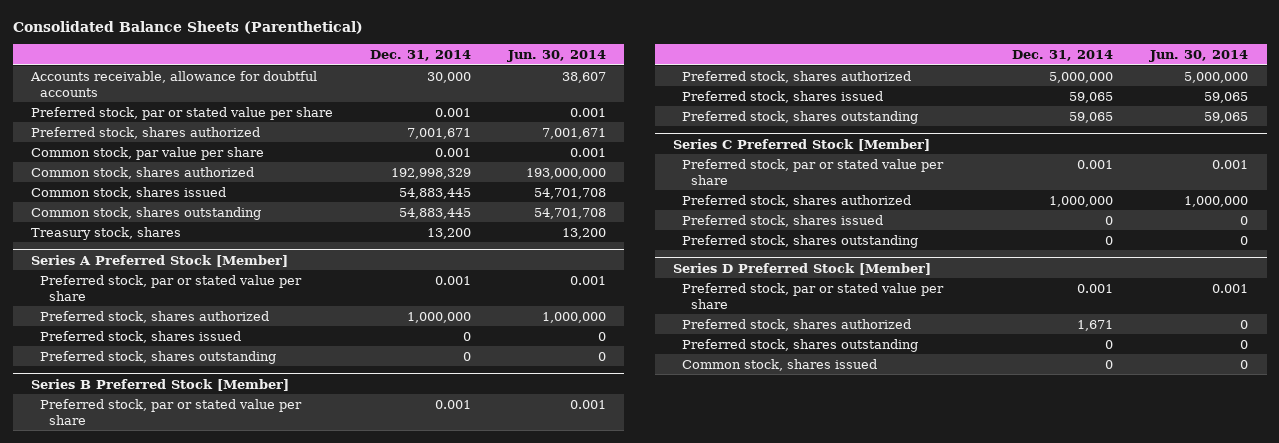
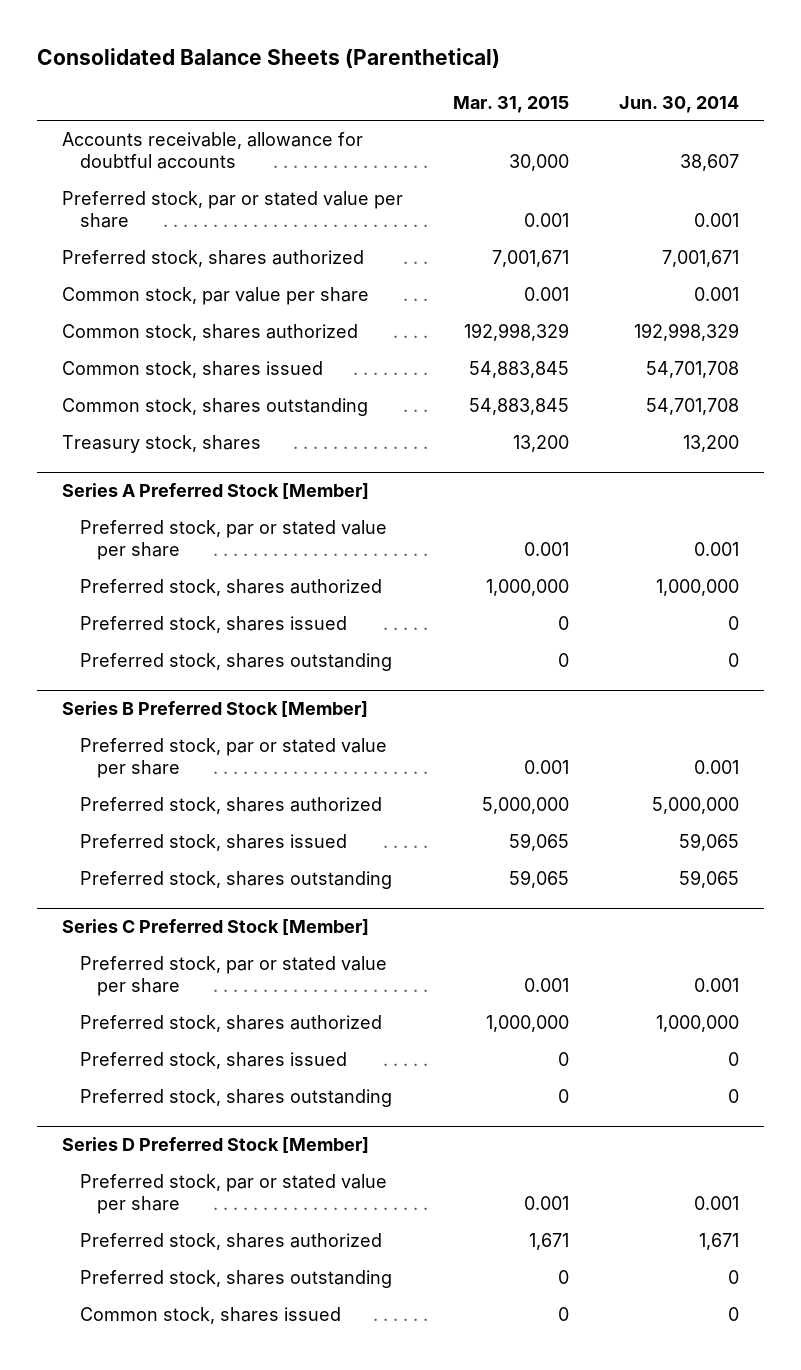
[369,49,471,61] Dec. 31, 2014 -> none
none -> [453,95,570,113] Mar. 31, 2015
[525,167,606,179] 193,000,000 -> [633,322,739,341] 192,998,329
[1240,319,1249,329] 0 -> [698,1232,739,1250] 1,671

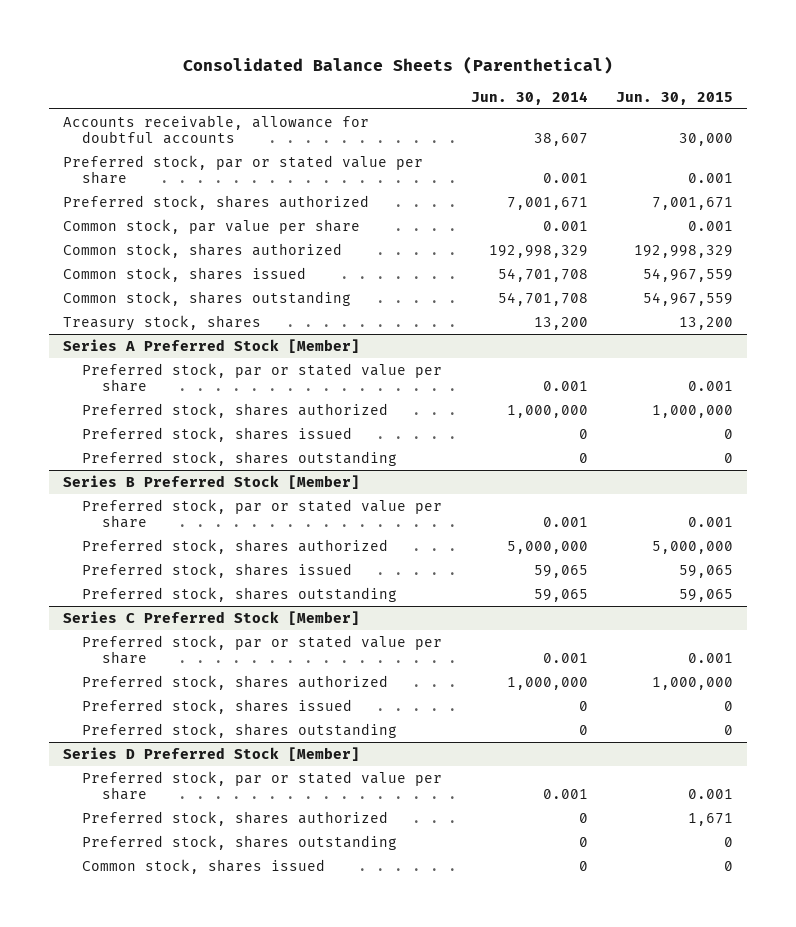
[453,95,570,113] Mar. 31, 2015 -> none
none -> [616,91,734,105] Jun. 30, 2015
[698,1232,739,1250] 1,671 -> [578,812,588,823] 0

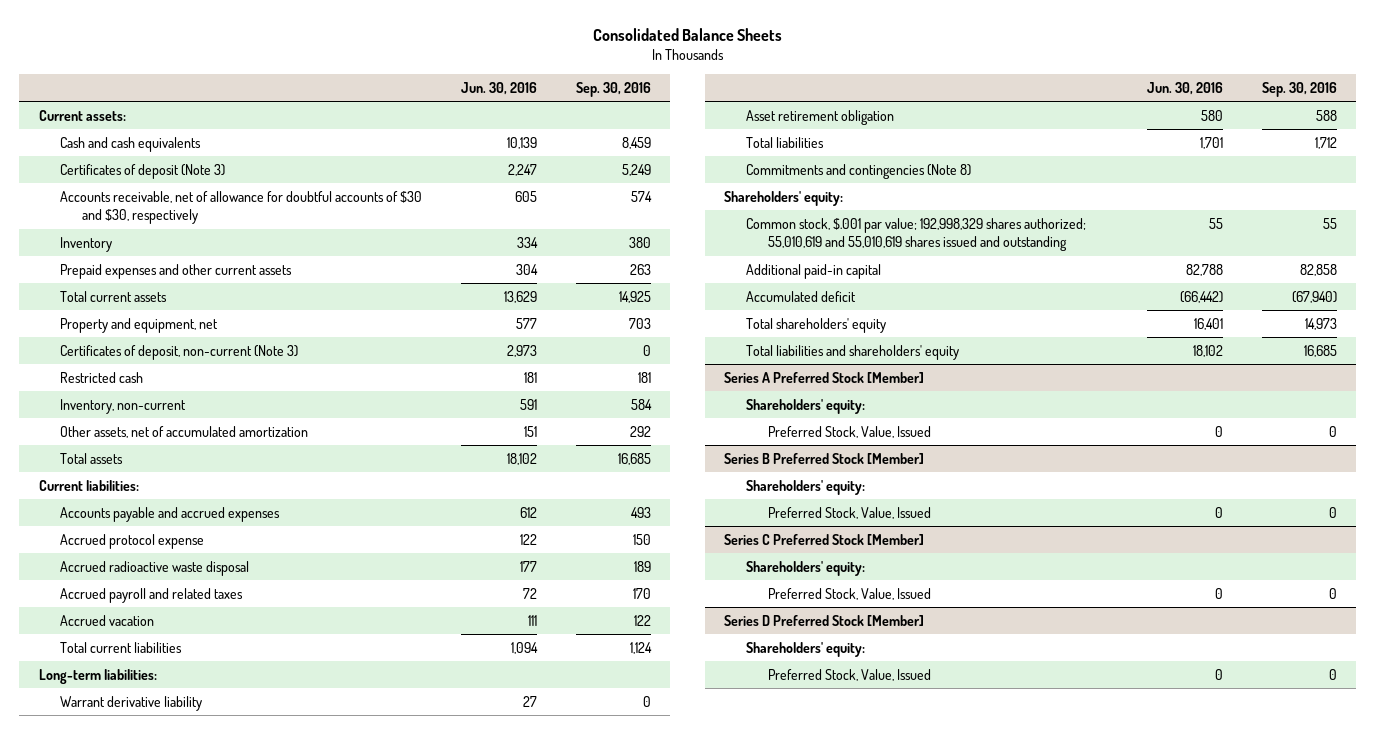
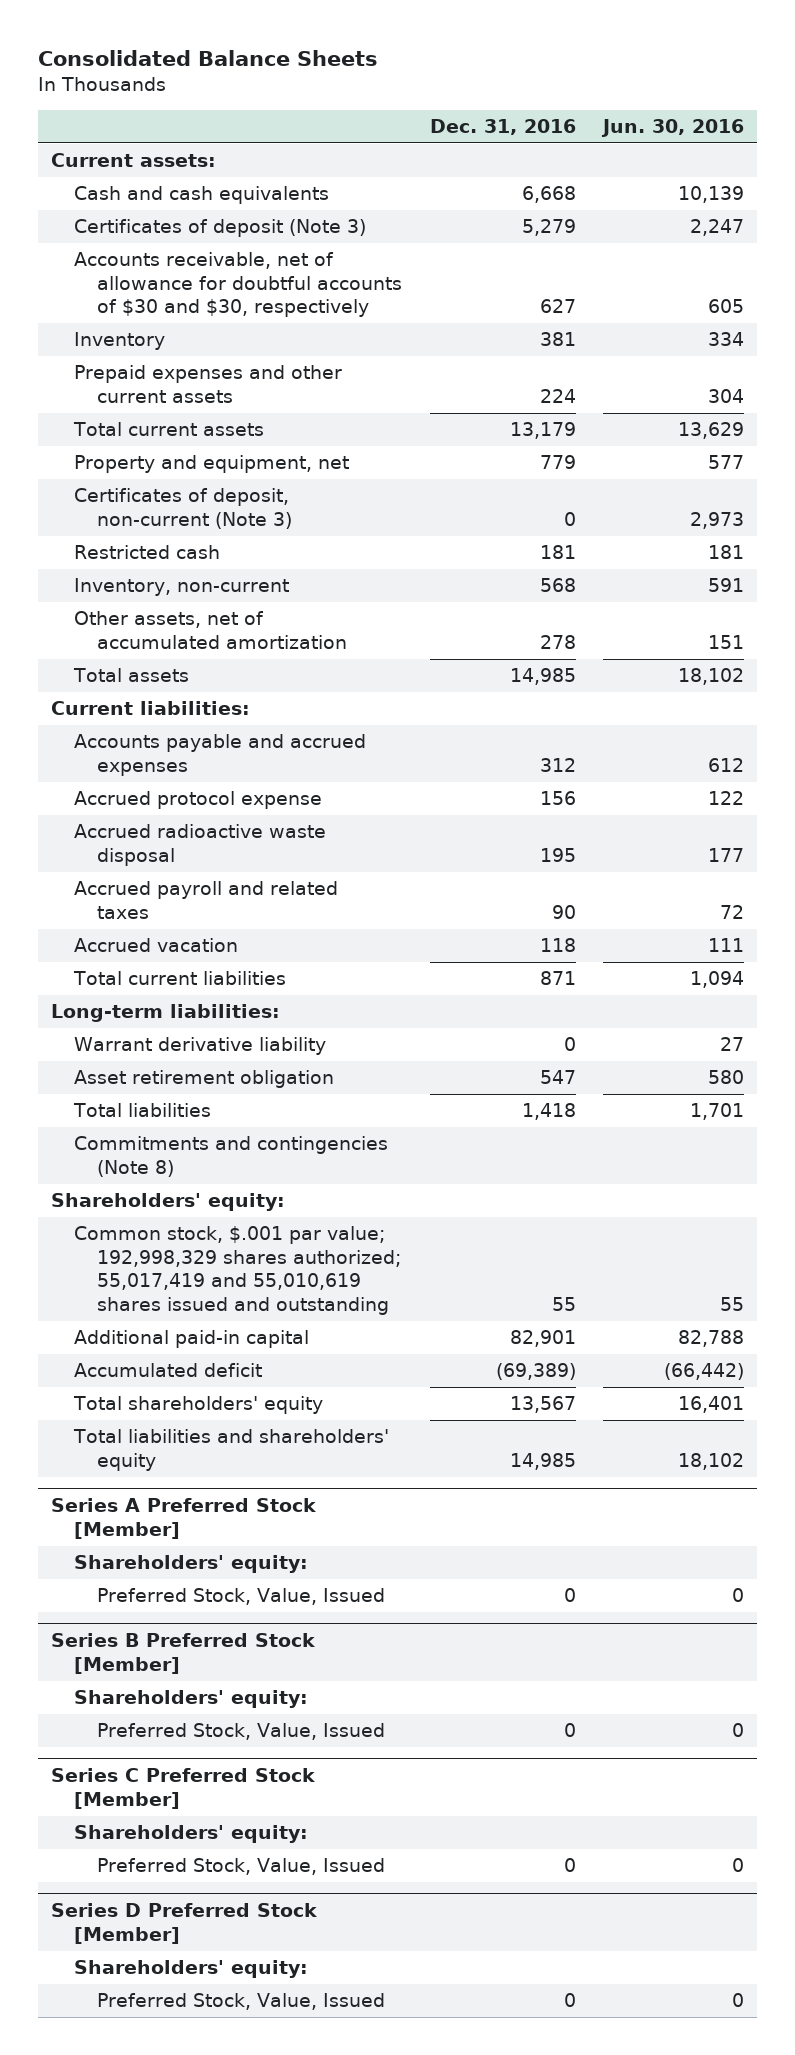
[575,81,651,97] Sep. 30, 2016 -> none
none -> [429,118,576,135] Dec. 31, 2016
[746,217,1087,252] Common stock, $.001 par value; 192,998,329 shares authorized; 55,010,619 and 55,010,619 shares issued and outstanding -> [74,1226,402,1316] Common stock, $.001 par value; 192,998,329 shares authorized; 55,017,419 and 55,010,619 shares issued and outstanding

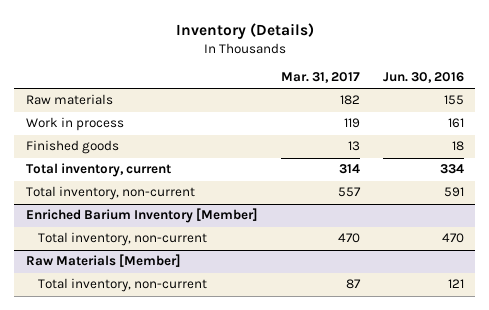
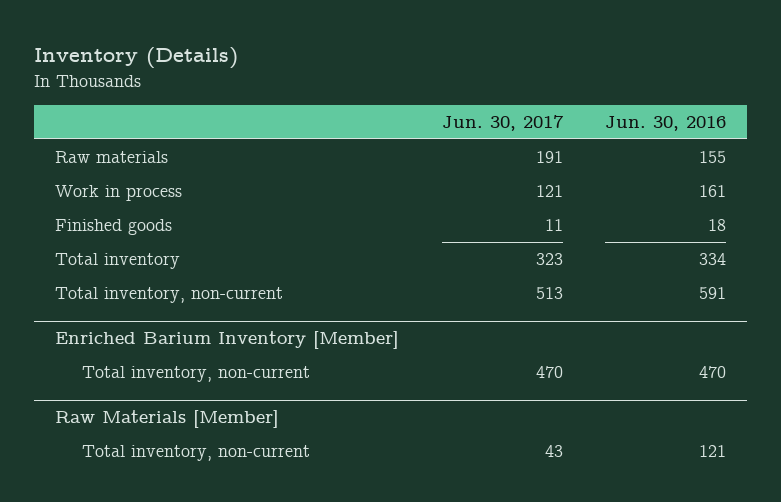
[280,72,360,84] Mar. 31, 2017 -> none
none -> [441,114,564,131] Jun. 30, 2017
[25,163,171,178] Total inventory, current -> [55,253,181,270] Total inventory

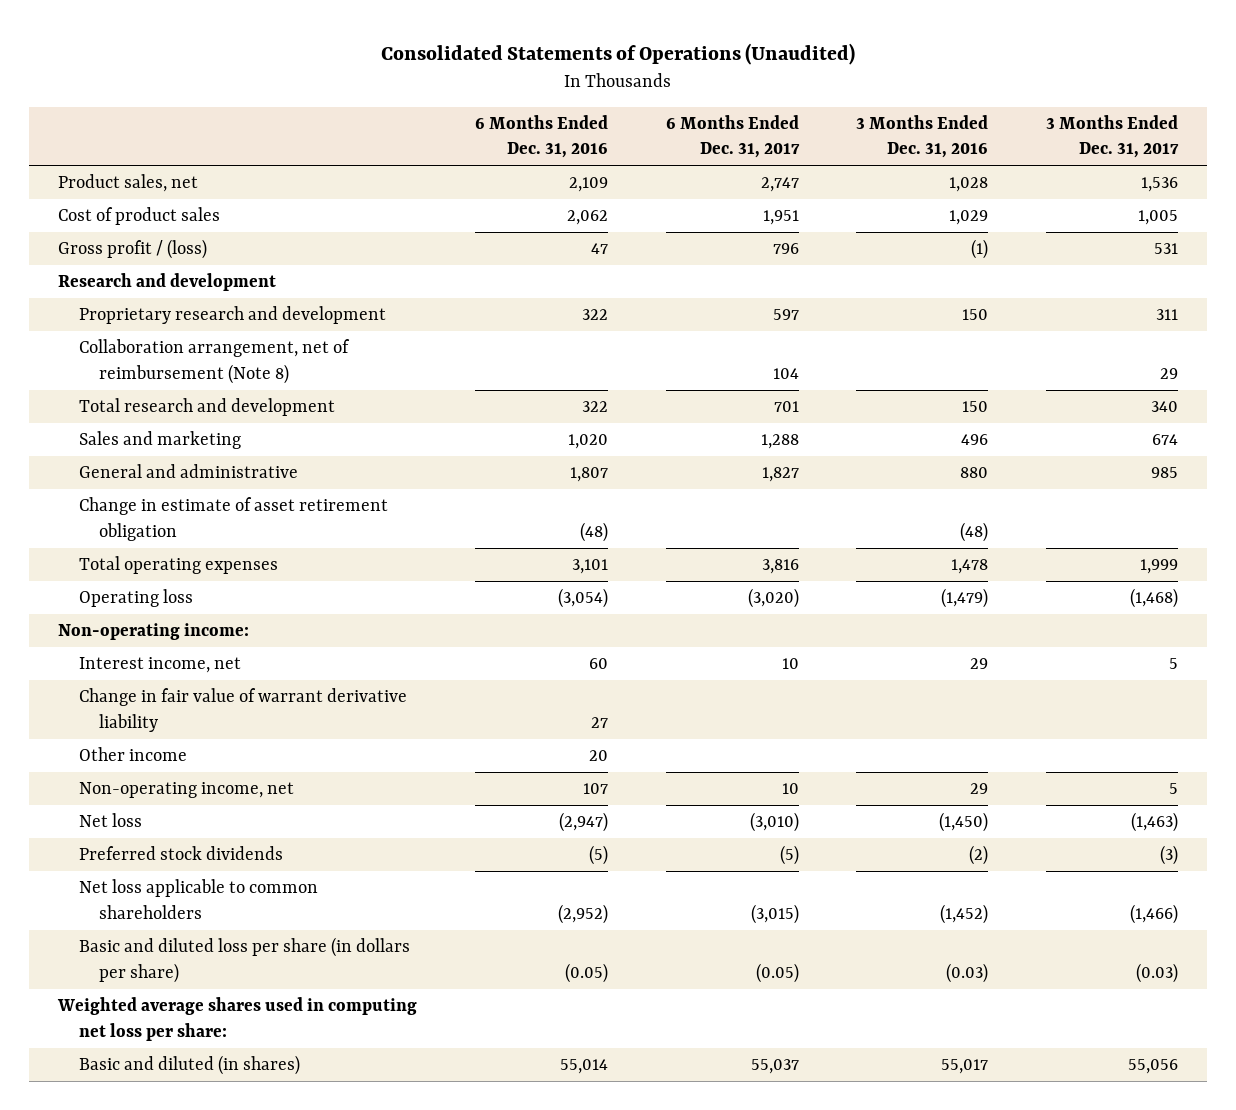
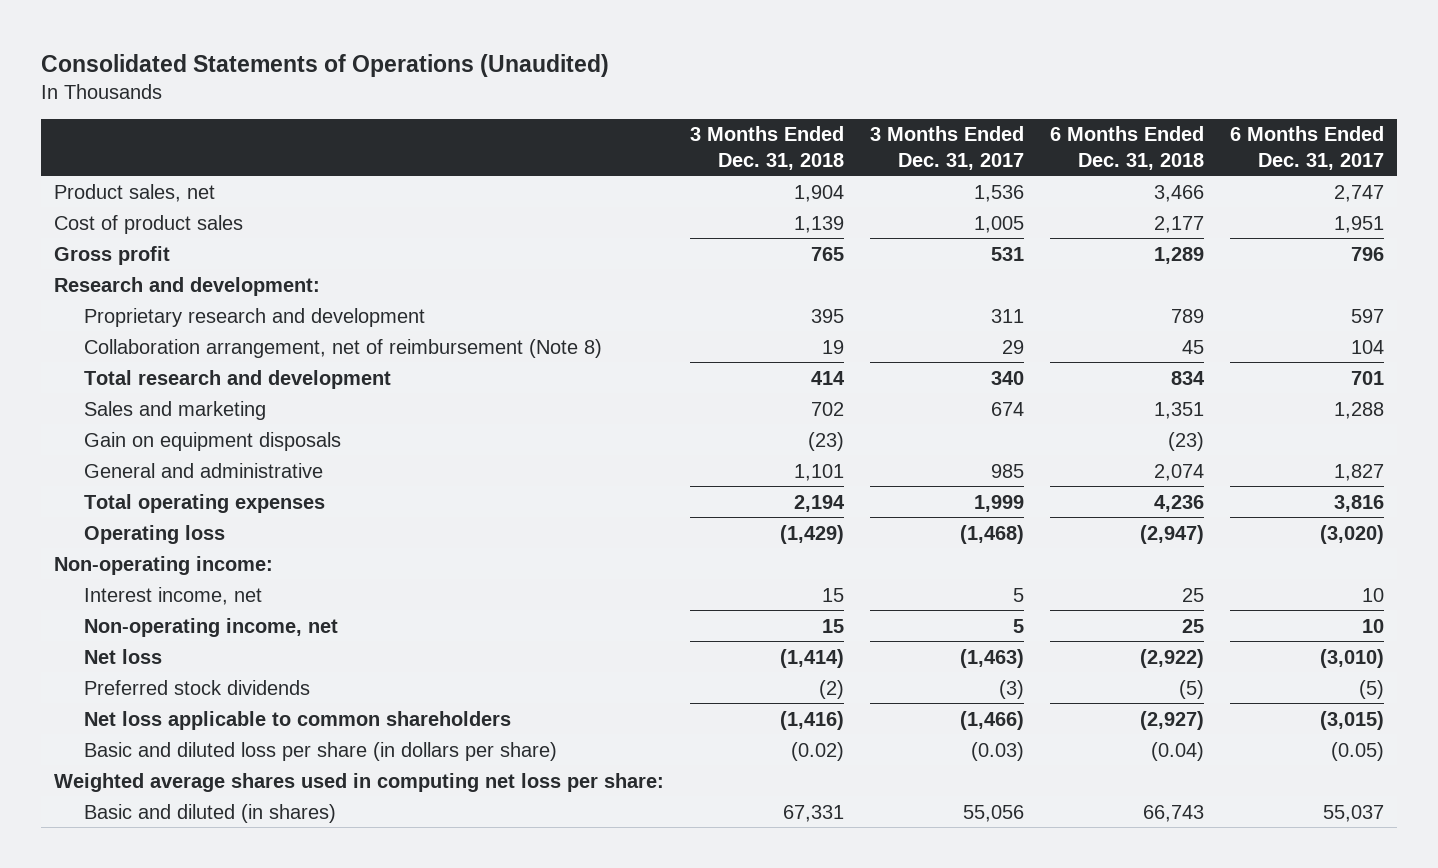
[474,114,608,159] 6 Months Ended Dec. 31, 2016 -> none
[856,114,989,159] 3 Months Ended Dec. 31, 2016 -> none
none -> [689,126,844,170] 3 Months Ended Dec. 31, 2018
none -> [1049,126,1204,170] 6 Months Ended Dec. 31, 2018
[58,239,208,260] Gross profit / (loss) -> [53,245,170,265] Gross profit
[58,273,277,292] Research and development -> [53,276,320,296] Research and development:
none -> [84,431,342,451] Gain on equipment disposals
[78,497,388,541] Change in estimate of asset retirement obligation -> none
[78,688,407,732] Change in fair value of warrant derivative liability -> none
[78,747,187,762] Other income -> none

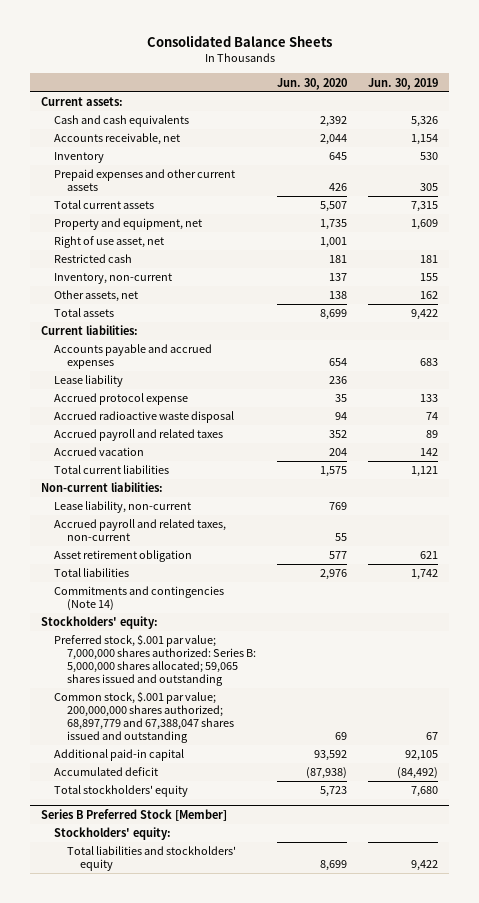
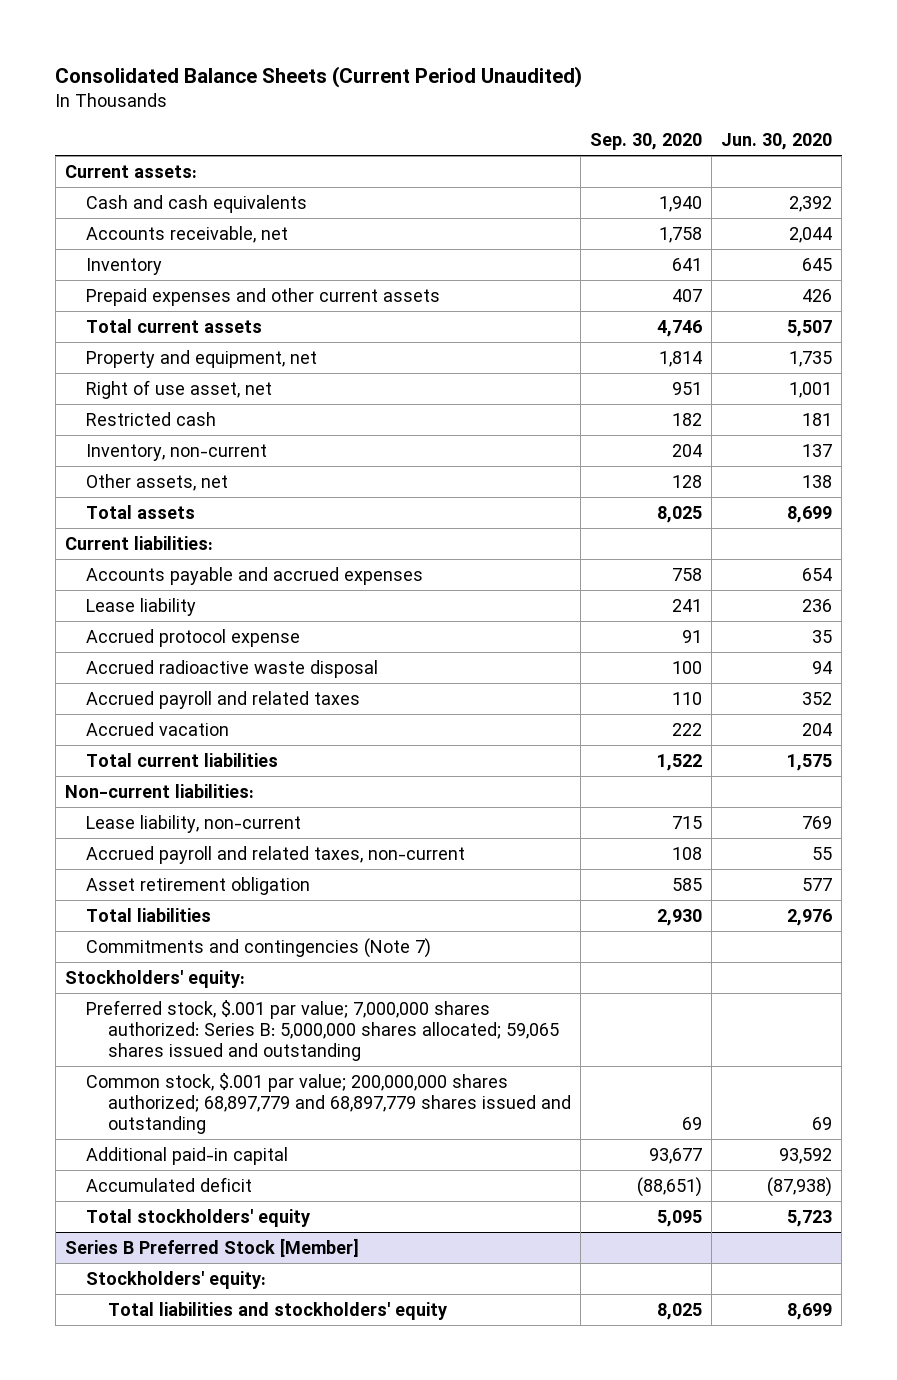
[146,35,332,48] Consolidated Balance Sheets -> [55,65,583,88] Consolidated Balance Sheets (Current Period Unaudited)
[368,77,439,90] Jun. 30, 2019 -> none
none -> [590,133,703,151] Sep. 30, 2020
[53,586,224,612] Commitments and contingencies (Note 14) -> [86,937,432,958] Commitments and contingencies (Note 7)
[53,691,234,744] Common stock, $.001 par value; 200,000,000 shares authorized; 68,897,779 and 67,388,047 shares issued and outstanding -> [86,1072,572,1134] Common stock, $.001 par value; 200,000,000 shares authorized; 68,897,779 and 68,897,779 shares issued and outstanding

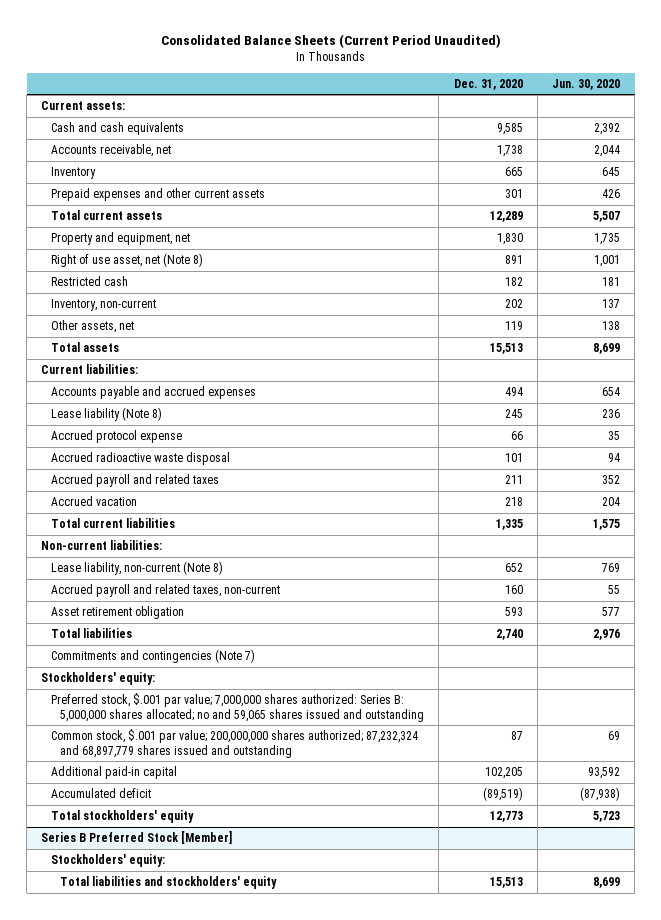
[590,133,703,151] Sep. 30, 2020 -> none
none -> [453,78,523,90] Dec. 31, 2020
[86,379,273,399] Right of use asset, net -> [50,253,203,268] Right of use asset, net (Note 8)
[86,597,197,616] Lease liability -> [50,407,162,422] Lease liability (Note 8)
[86,814,302,833] Lease liability, non-current -> [50,561,223,576] Lease liability, non-current (Note 8)
[86,999,560,1061] Preferred stock, $.001 par value; 7,000,000 shares authorized: Series B: 5,000,000 shares allocated; 59,065 shares issued and outstanding -> [50,693,425,722] Preferred stock, $.001 par value; 7,000,000 shares authorized: Series B: 5,000,000 shares allocated; no and 59,065 shares issued and outstanding
[86,1072,572,1134] Common stock, $.001 par value; 200,000,000 shares authorized; 68,897,779 and 68,897,779 shares issued and outstanding -> [50,729,418,758] Common stock, $.001 par value; 200,000,000 shares authorized; 87,232,324 and 68,897,779 shares issued and outstanding

